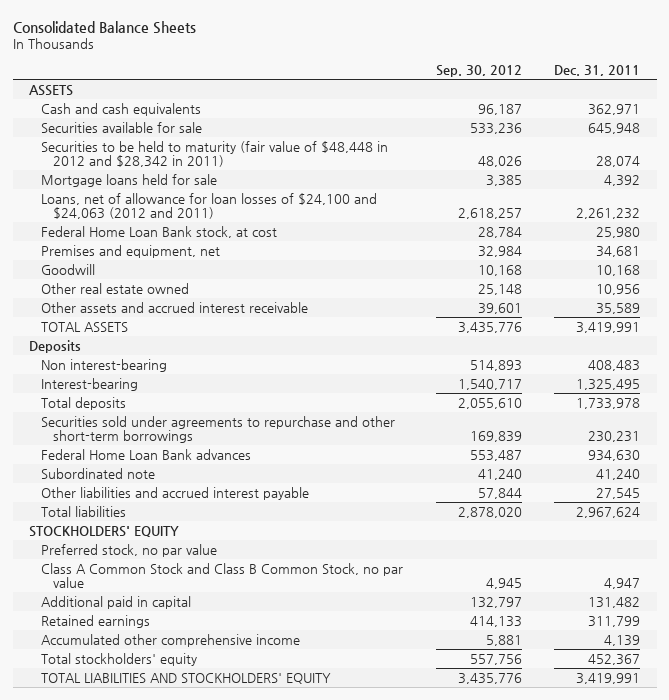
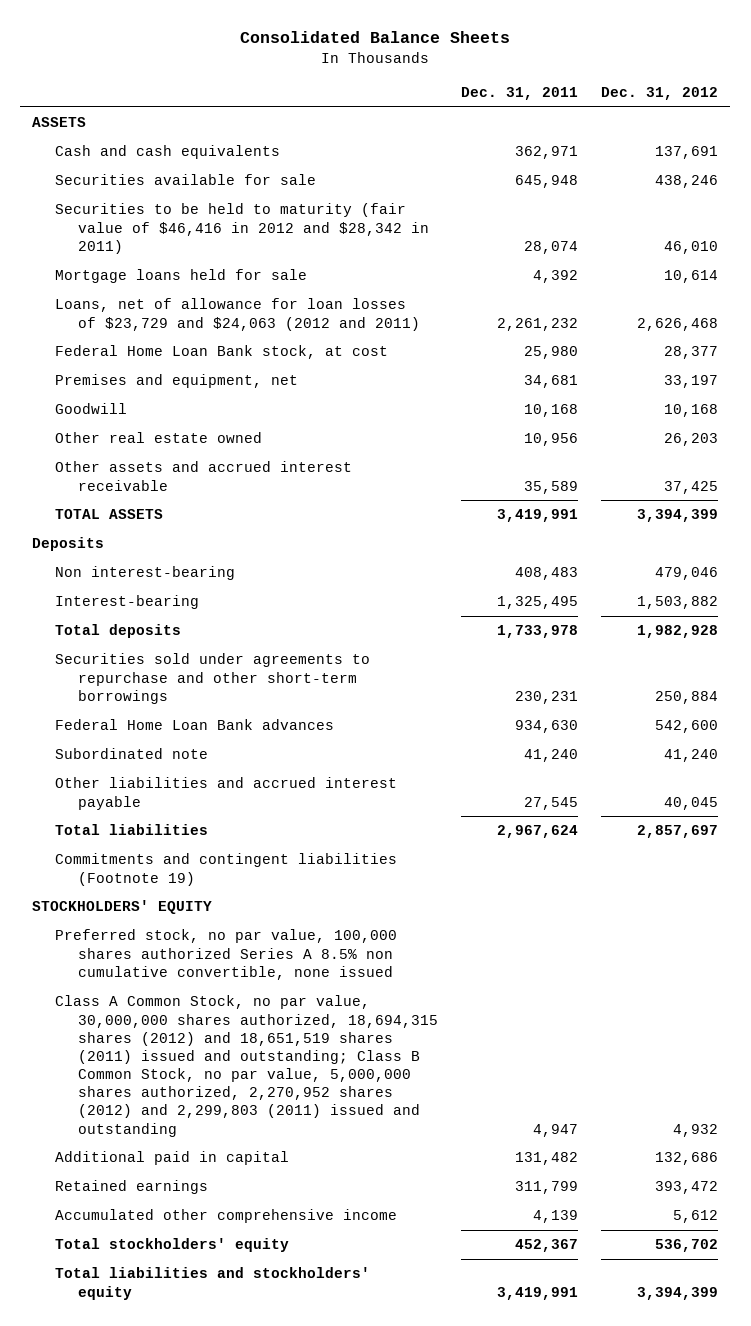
[435,65,522,78] Sep. 30, 2012 -> none
none -> [601,86,719,100] Dec. 31, 2012
[40,140,388,168] Securities to be held to maturity (fair value of $48,448 in 2012 and $28,342 in 2011) -> [54,203,429,254] Securities to be held to maturity (fair value of $46,416 in 2012 and $28,342 in 2011)
[40,192,377,220] Loans, net of allowance for loan losses of $24,100 and $24,063 (2012 and 2011) -> [54,298,420,331] Loans, net of allowance for loan losses of $23,729 and $24,063 (2012 and 2011)
none -> [54,853,397,886] Commitments and contingent liabilities (Footnote 19)
[40,543,217,557] Preferred stock, no par value -> [54,929,397,980] Preferred stock, no par value, 100,000 shares authorized Series A 8.5% non cumulative convertible, none issued
[40,562,403,589] Class A Common Stock and Class B Common Stock, no par value -> [54,995,438,1137] Class A Common Stock, no par value, 30,000,000 shares authorized, 18,694,315 shares (2012) and 18,651,519 shares (2011) issued and outstanding; Class B Common Stock, no par value, 5,000,000 shares authorized, 2,270,952 shares (2012) and 2,299,803 (2011) issued and outstanding
[40,672,331,684] TOTAL LIABILITIES AND STOCKHOLDERS' EQUITY -> [54,1267,370,1300] Total liabilities and stockholders' equity

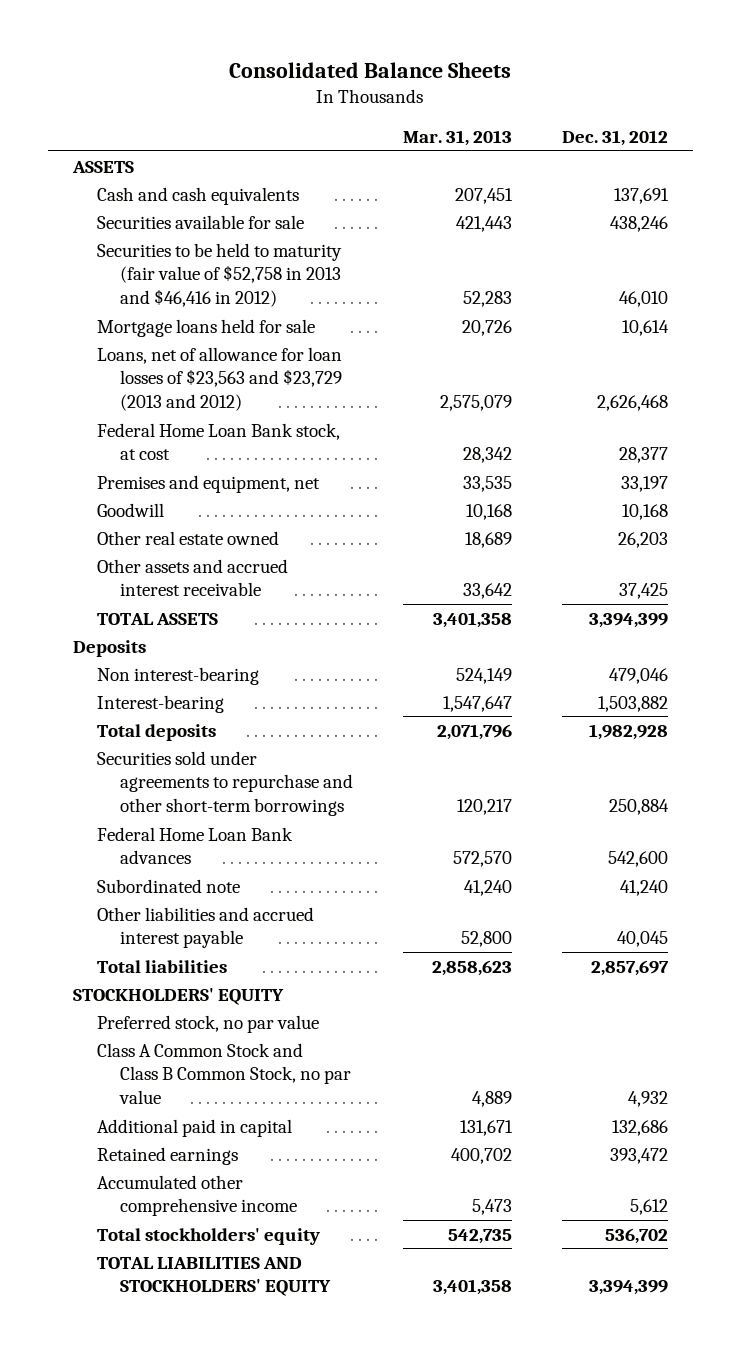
[461,86,579,100] Dec. 31, 2011 -> none
none -> [403,129,513,146] Mar. 31, 2013
[54,203,429,254] Securities to be held to maturity (fair value of $46,416 in 2012 and $28,342 in 2011) -> [96,242,342,307] Securities to be held to maturity (fair value of $52,758 in 2013 and $46,416 in 2012)
[54,298,420,331] Loans, net of allowance for loan losses of $23,729 and $24,063 (2012 and 2011) -> [96,346,343,411] Loans, net of allowance for loan losses of $23,563 and $23,729 (2013 and 2012)
[54,853,397,886] Commitments and contingent liabilities (Footnote 19) -> none
[54,929,397,980] Preferred stock, no par value, 100,000 shares authorized Series A 8.5% non cumulative convertible, none issued -> [96,1014,319,1033] Preferred stock, no par value
[54,995,438,1137] Class A Common Stock, no par value, 30,000,000 shares authorized, 18,694,315 shares (2012) and 18,651,519 shares (2011) issued and outstanding; Class B Common Stock, no par value, 5,000,000 shares authorized, 2,270,952 shares (2012) and 2,299,803 (2011) issued and outstanding -> [96,1042,352,1104] Class A Common Stock and Class B Common Stock, no par value
[54,1267,370,1300] Total liabilities and stockholders' equity -> [96,1256,332,1297] TOTAL LIABILITIES AND STOCKHOLDERS' EQUITY

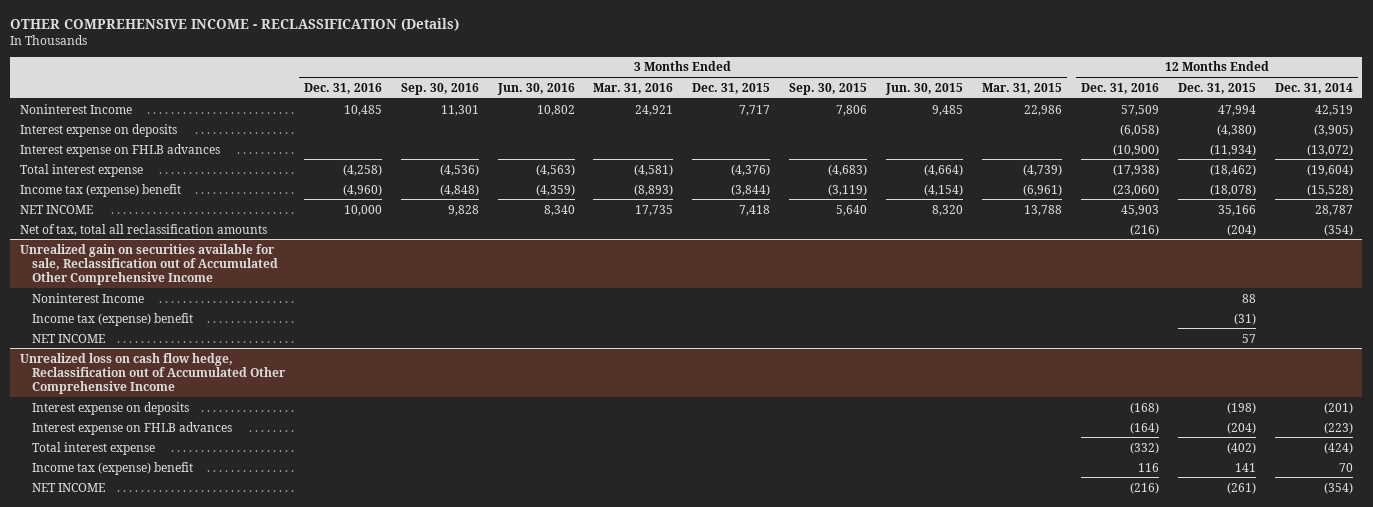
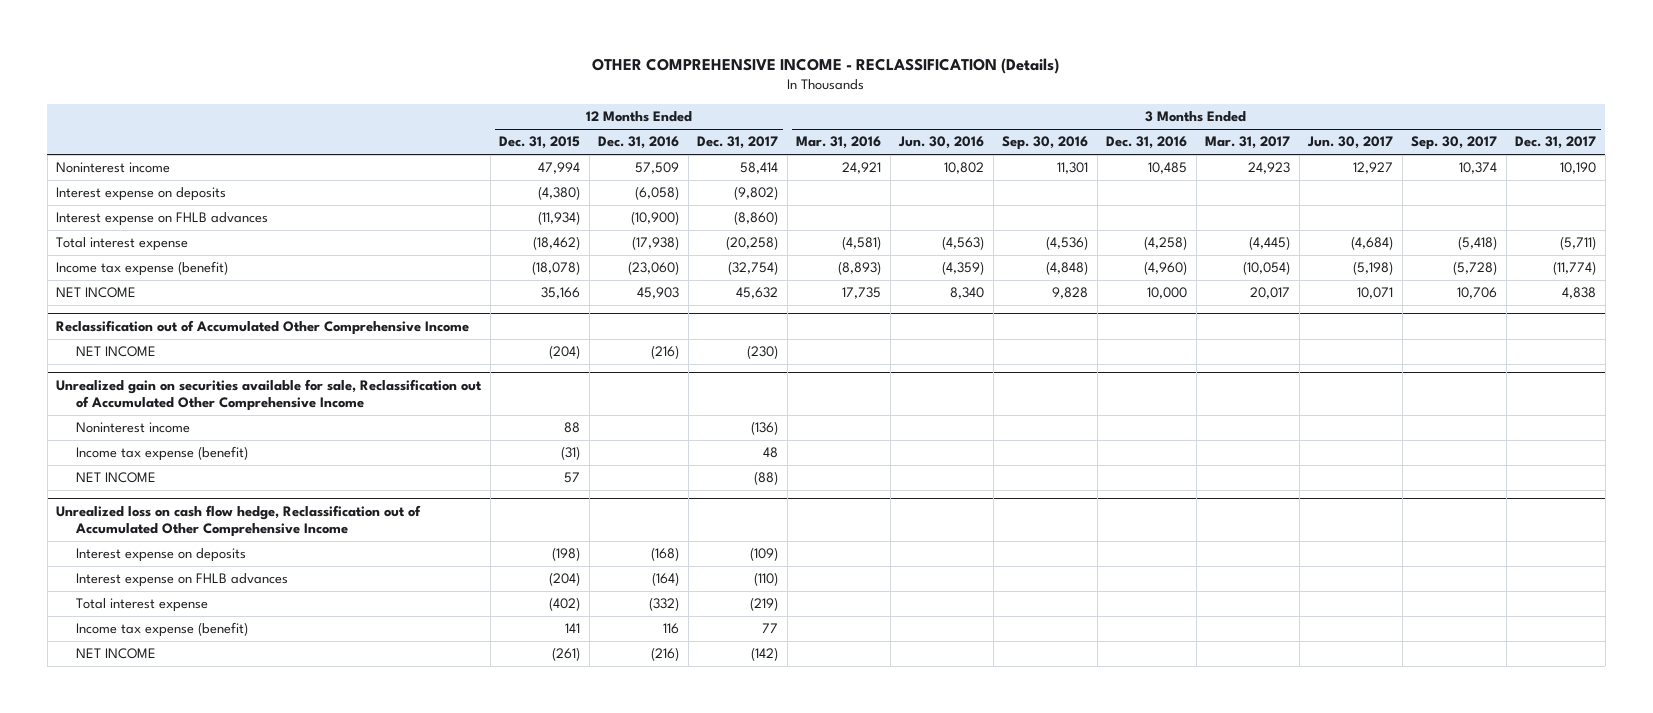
[692,82,771,94] Dec. 31, 2015 -> none
[789,82,868,95] Sep. 30, 2015 -> none
[885,82,964,95] Jun. 30, 2015 -> none
[982,82,1063,94] Mar. 31, 2015 -> none
[1274,82,1353,94] Dec. 31, 2014 -> none
none -> [697,136,779,150] Dec. 31, 2017
none -> [1205,136,1291,150] Mar. 31, 2017
none -> [1307,136,1394,150] Jun. 30, 2017
none -> [1411,136,1498,151] Sep. 30, 2017
none -> [1515,136,1597,150] Dec. 31, 2017
[19,103,132,114] Noninterest Income -> [56,162,171,174] Noninterest income
[19,183,181,197] Income tax (expense) benefit -> [56,261,229,277] Income tax expense (benefit)
none -> [56,319,470,335] Reclassification out of Accumulated Other Comprehensive Income
[19,223,267,236] Net of tax, total all reclassification amounts -> [76,346,157,358] NET INCOME
[31,292,144,303] Noninterest Income -> [76,422,191,434] Noninterest income
[31,312,193,326] Income tax (expense) benefit -> [76,446,249,462] Income tax expense (benefit)
[31,461,193,475] Income tax (expense) benefit -> [76,622,249,638] Income tax expense (benefit)

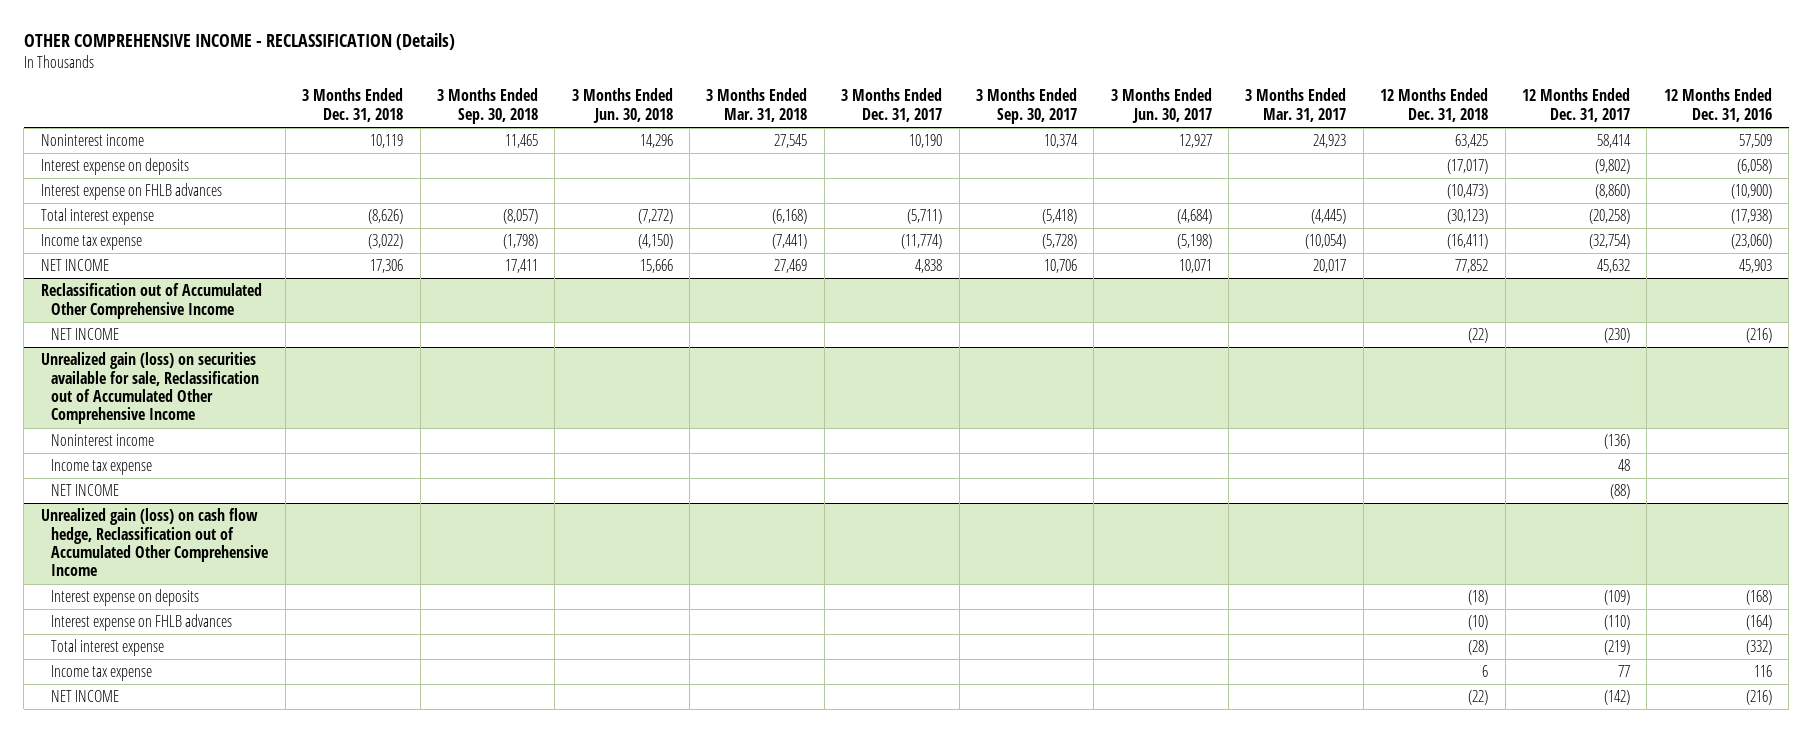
[499,136,581,150] Dec. 31, 2015 -> none
[796,136,882,150] Mar. 31, 2016 -> none
[898,136,985,150] Jun. 30, 2016 -> none
[1002,136,1089,151] Sep. 30, 2016 -> none
[1106,136,1188,150] Dec. 31, 2016 -> none
none -> [302,88,404,122] 3 Months Ended Dec. 31, 2018
none -> [436,88,538,124] 3 Months Ended Sep. 30, 2018
none -> [571,88,673,123] 3 Months Ended Jun. 30, 2018
none -> [706,88,808,122] 3 Months Ended Mar. 31, 2018
none -> [1380,88,1489,122] 12 Months Ended Dec. 31, 2018
[56,261,229,277] Income tax expense (benefit) -> [40,234,142,251] Income tax expense
[56,378,483,412] Unrealized gain on securities available for sale, Reclassification out of Accumulated Other Comprehensive Income -> [40,352,260,425] Unrealized gain (loss) on securities available for sale, Reclassification out of Accumulated Other Comprehensive Income
[76,446,249,462] Income tax expense (benefit) -> [51,459,153,476] Income tax expense
[56,504,422,538] Unrealized loss on cash flow hedge, Reclassification out of Accumulated Other Comprehensive Income -> [40,508,269,577] Unrealized gain (loss) on cash flow hedge, Reclassification out of Accumulated Other Comprehensive Income
[76,622,249,638] Income tax expense (benefit) -> [51,665,153,682] Income tax expense

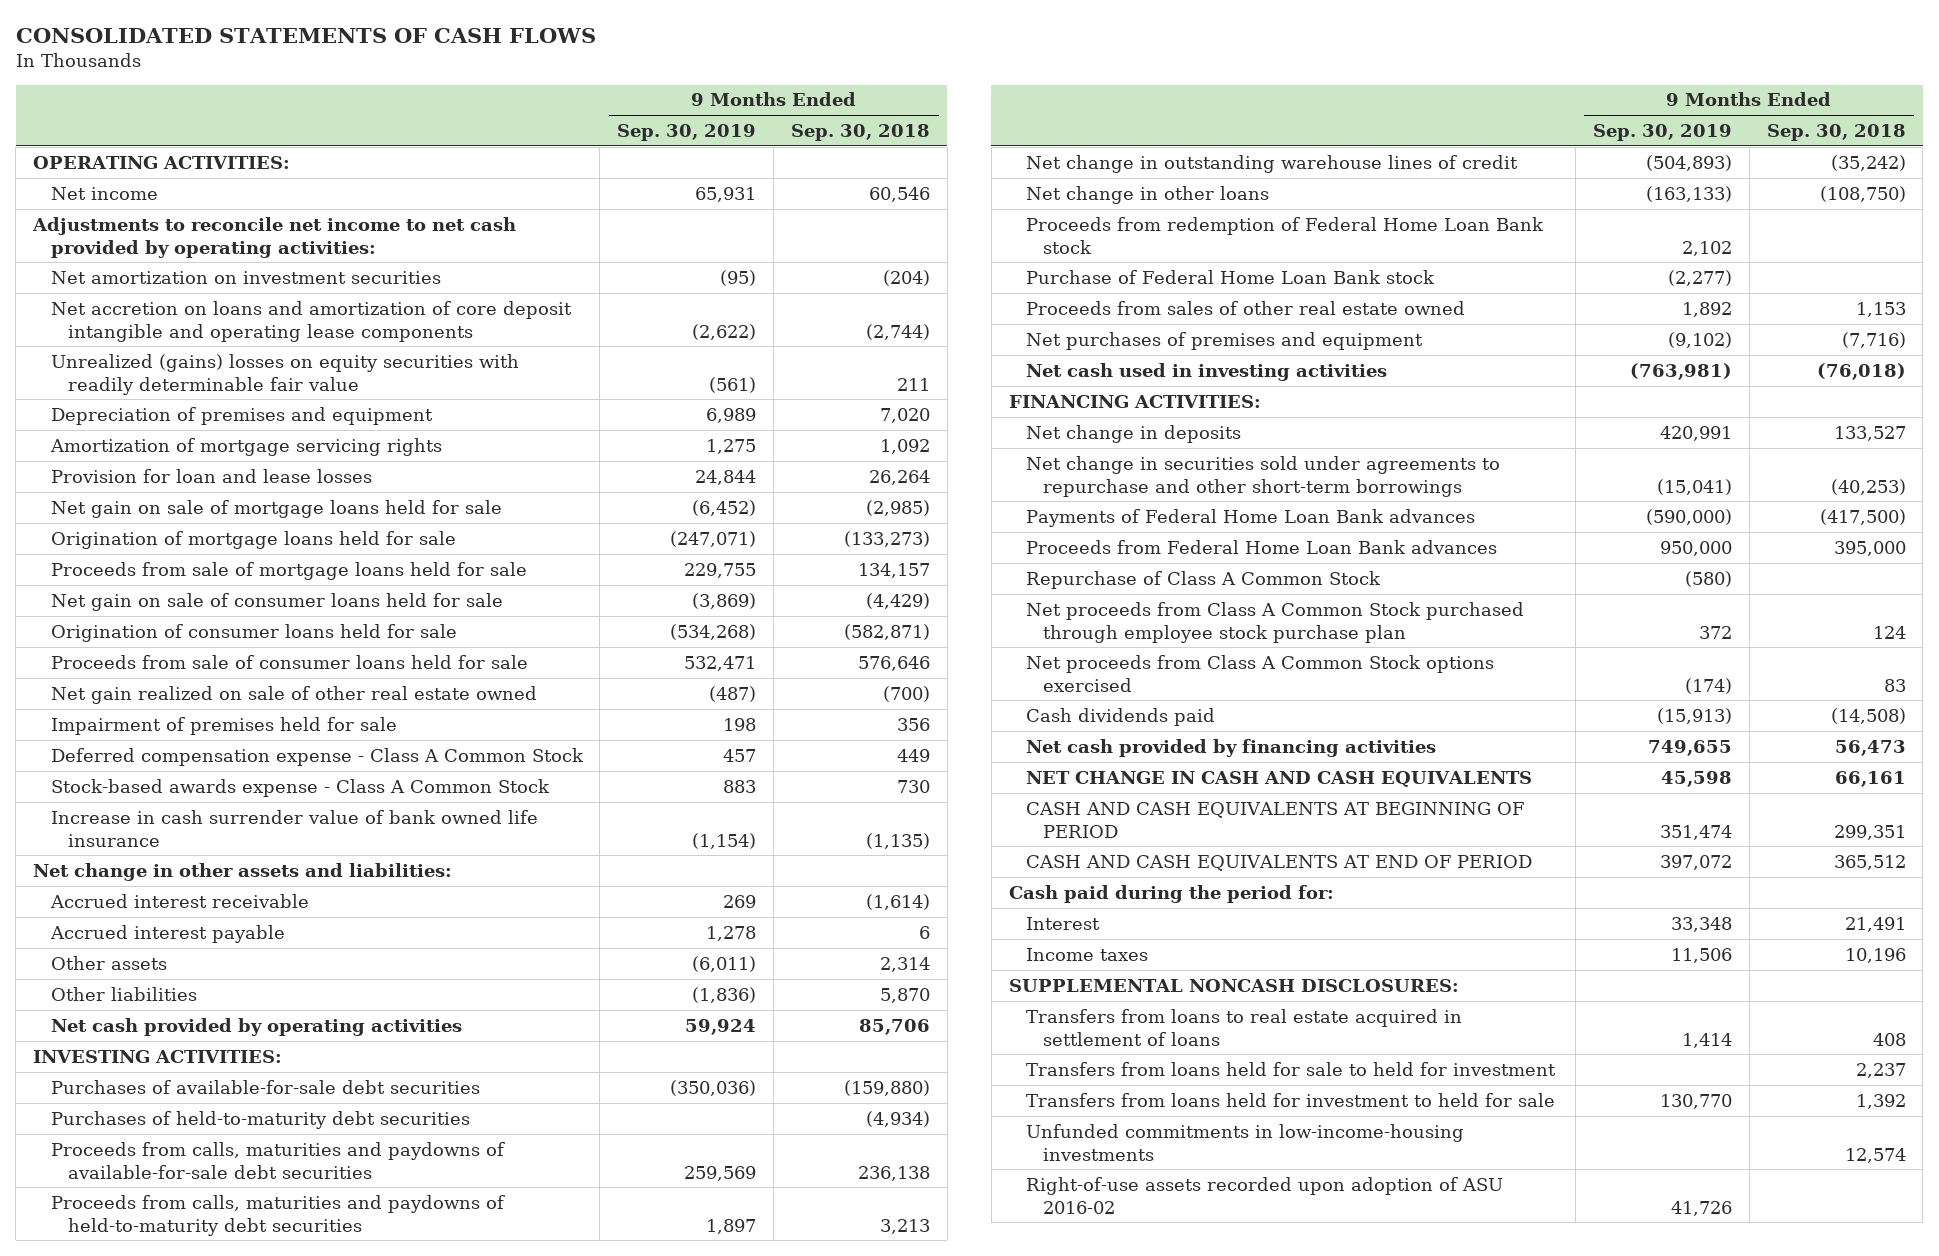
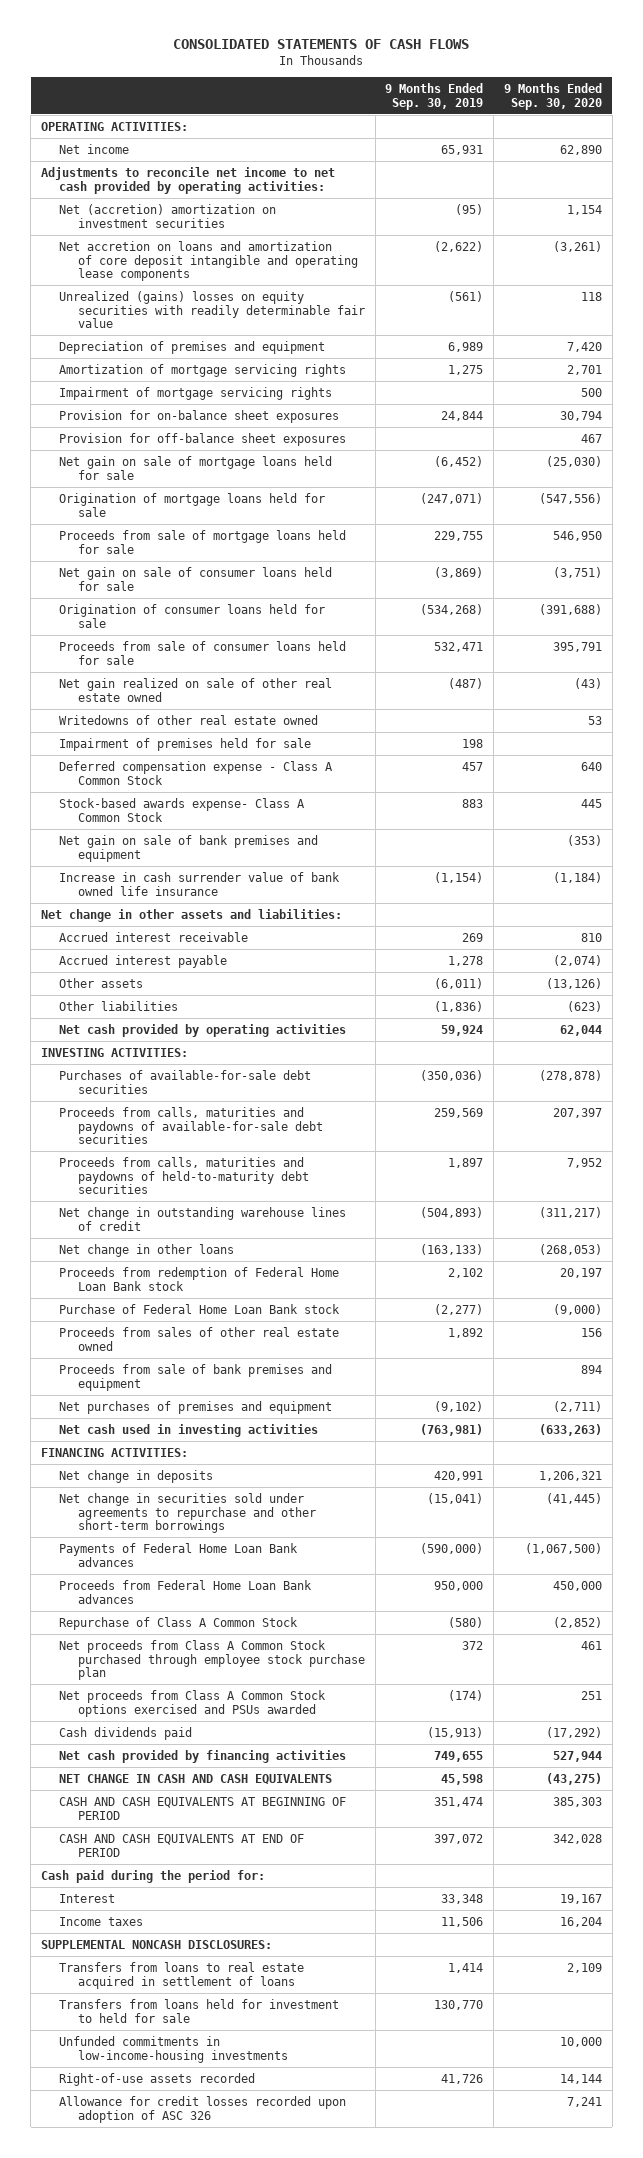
[791,123,931,141] Sep. 30, 2018 -> none
none -> [503,83,602,110] 9 Months Ended Sep. 30, 2020
[50,270,441,284] Net amortization on investment securities -> [59,203,277,228] Net (accretion) amortization on investment securities
none -> [59,386,333,400] Impairment of mortgage servicing rights
[50,468,372,483] Provision for loan and lease losses -> [59,409,340,423] Provision for on-balance sheet exposures
none -> [59,432,347,446] Provision for off-balance sheet exposures
none -> [59,714,319,725] Writedowns of other real estate owned
[50,778,550,797] Stock-based awards expense - Class A Common Stock -> [59,797,306,822] Stock-based awards expense- Class A Common Stock
none -> [59,834,319,862] Net gain on sale of bank premises and equipment
[50,1110,470,1129] Purchases of held-to-maturity debt securities -> none
none -> [59,1363,333,1391] Proceeds from sale of bank premises and equipment
[1026,654,1495,692] Net proceeds from Class A Common Stock options exercised -> [59,1689,327,1717] Net proceeds from Class A Common Stock options exercised and PSUs awarded
[1026,1061,1557,1076] Transfers from loans held for sale to held for investment -> none
[1026,1176,1504,1214] Right-of-use assets recorded upon adoption of ASU 2016-02 -> [59,2072,256,2086] Right-of-use assets recorded
none -> [59,2095,347,2123] Allowance for credit losses recorded upon adoption of ASC 326

